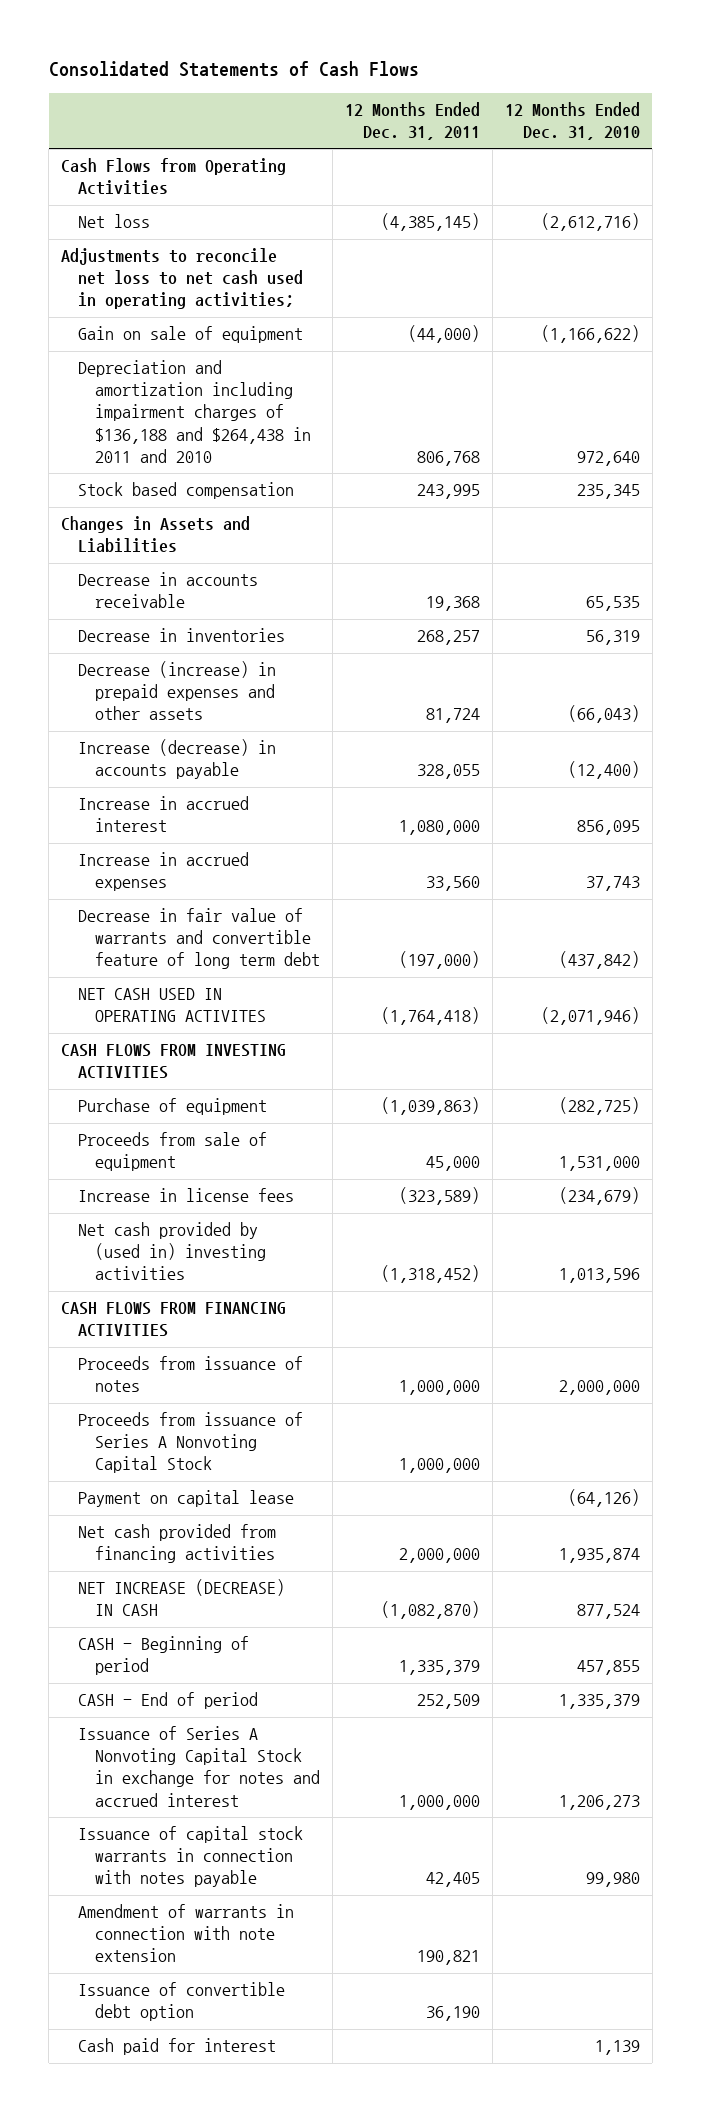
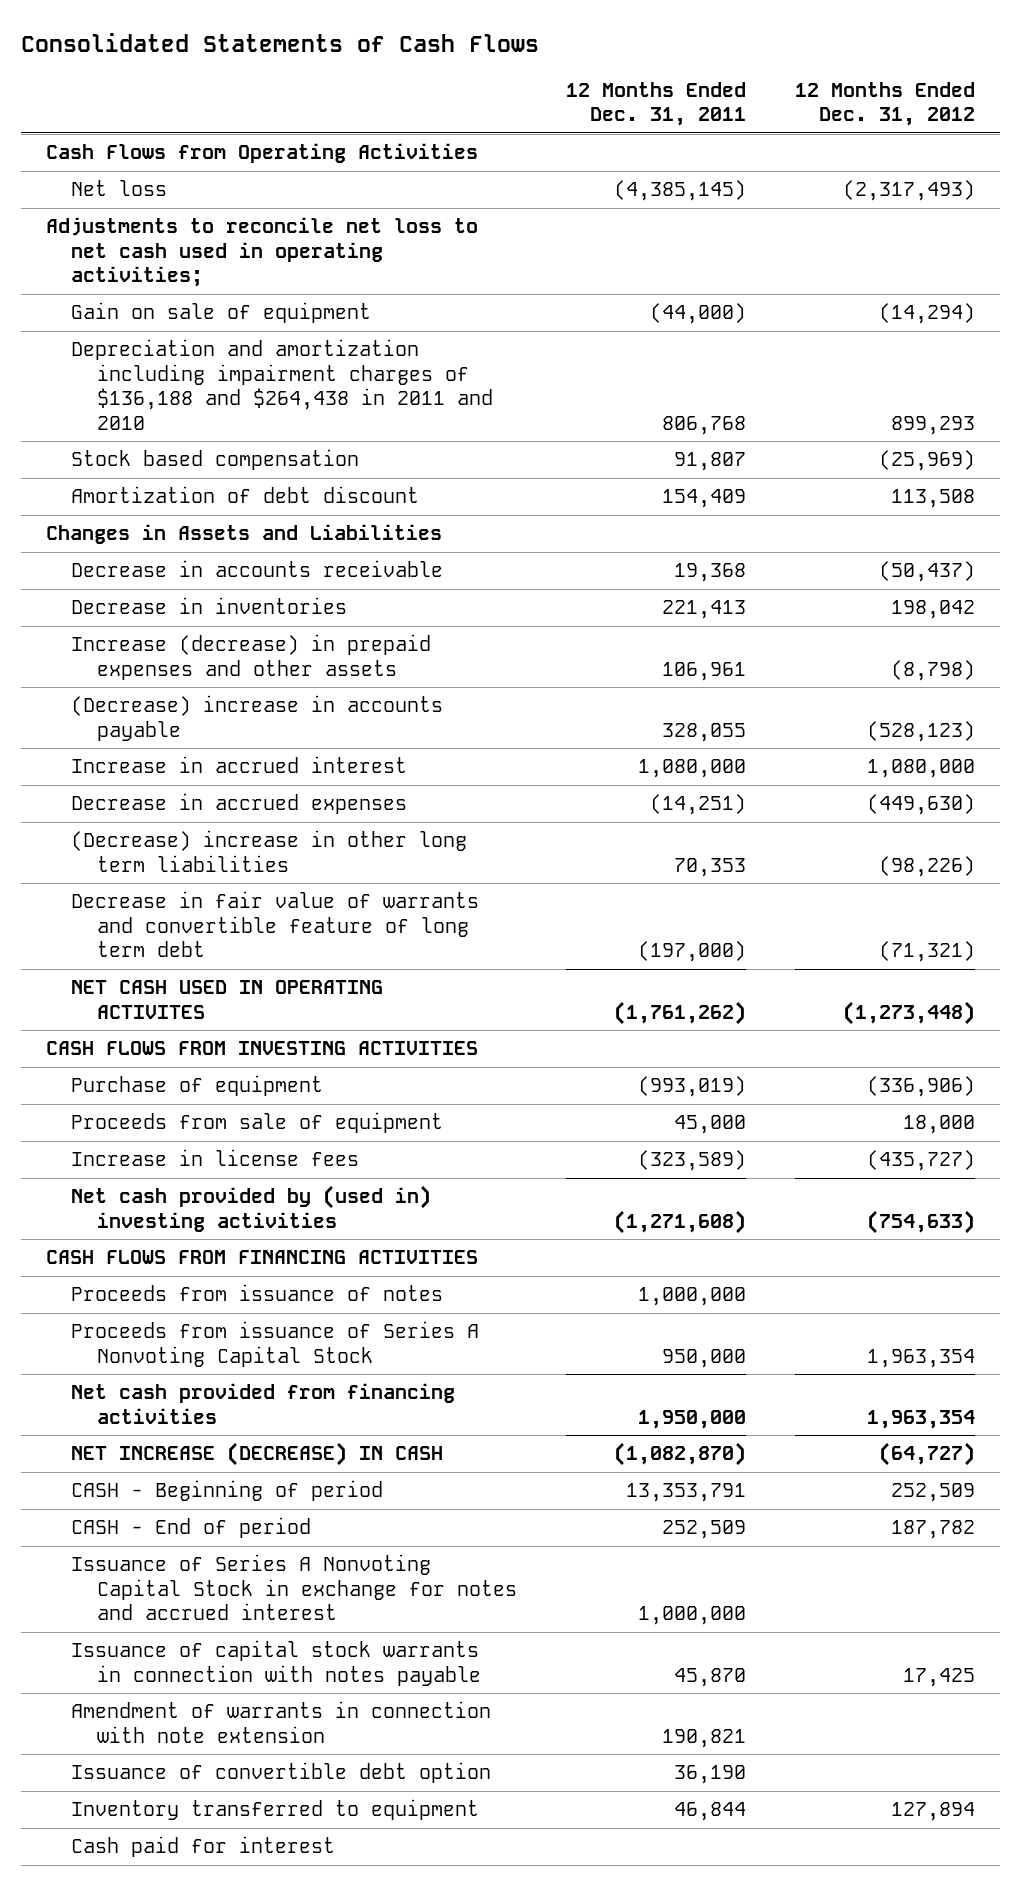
[504,102,640,141] 12 Months Ended Dec. 31, 2010 -> none
none -> [795,81,976,127] 12 Months Ended Dec. 31, 2012
[416,484,480,500] 243,995 -> [674,452,747,472] 91,807
none -> [71,486,420,504] Amortization of debt discount
[416,630,480,646] 268,257 -> [662,600,747,620] 221,413
[77,661,276,721] Decrease (increase) in prepaid expenses and other assets -> [71,634,432,680] Increase (decrease) in prepaid expenses and other assets
[425,708,480,724] 81,724 -> [662,661,747,681] 106,961
[77,739,276,780] Increase (decrease) in accounts payable -> [71,695,444,741] (Decrease) increase in accounts payable
[77,852,249,892] Increase in accrued expenses -> [71,793,408,815] Decrease in accrued expenses
[425,876,480,892] 33,560 -> [650,794,747,816] (14,251)
none -> [71,830,468,872] (Decrease) increase in other long term liabilities
[380,1007,480,1026] (1,764,418) -> [614,1000,747,1025] (1,761,262)
[380,1097,480,1116] (1,039,863) -> [638,1076,747,1098] (993,019)
[380,1265,480,1284] (1,318,452) -> [614,1209,747,1234] (1,271,608)
[77,1490,294,1508] Payment on capital lease -> none
[398,1458,480,1474] 1,000,000 -> [662,1348,747,1368] 950,000
[398,1548,480,1564] 2,000,000 -> [638,1409,747,1429] 1,950,000
[398,1660,480,1676] 1,335,379 -> [626,1483,747,1503] 13,353,791
[425,1872,480,1888] 42,405 -> [674,1667,747,1687] 45,870
none -> [71,1799,480,1821] Inventory transferred to equipment

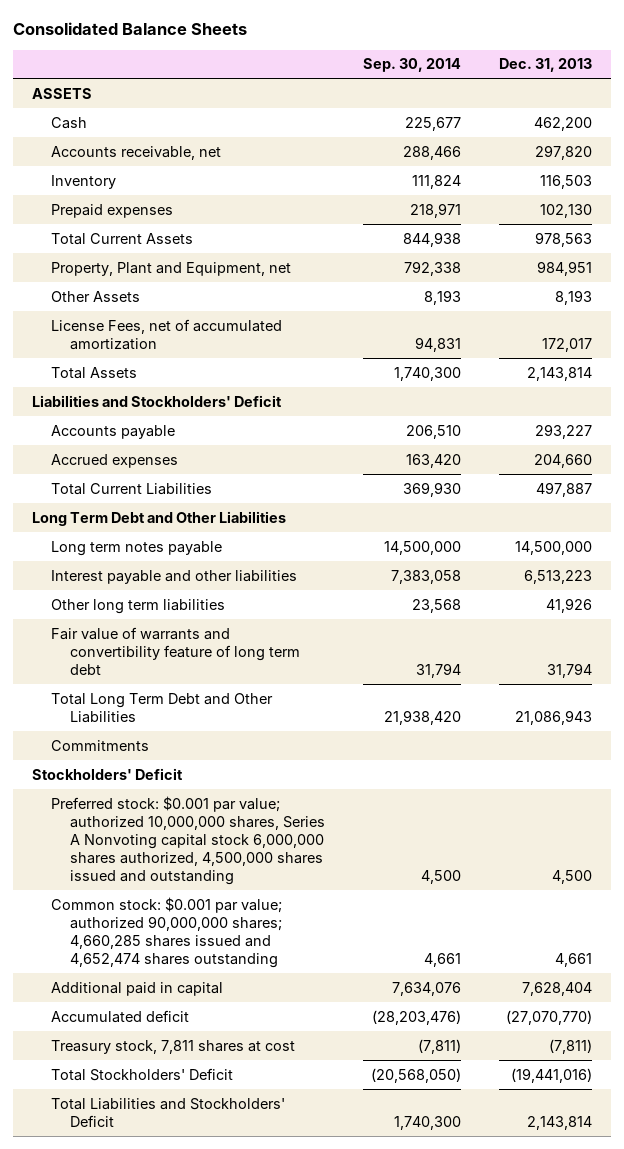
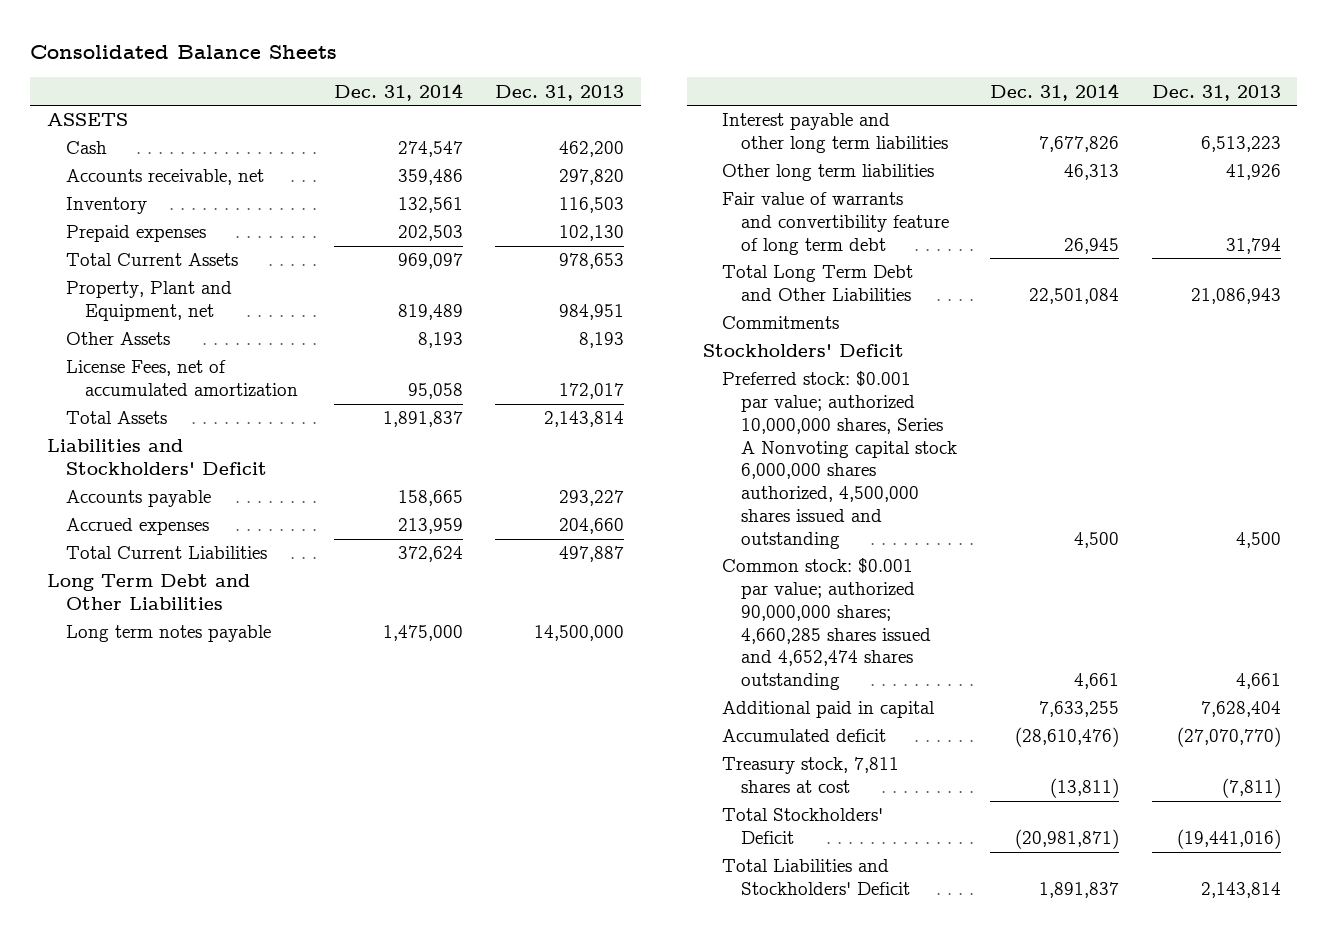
[362,58,461,73] Sep. 30, 2014 -> none
none -> [333,82,463,101] Dec. 31, 2014
[535,231,593,247] 978,563 -> [559,253,625,270] 978,653
[50,569,297,584] Interest payable and other liabilities -> [722,113,949,154] Interest payable and other long term liabilities

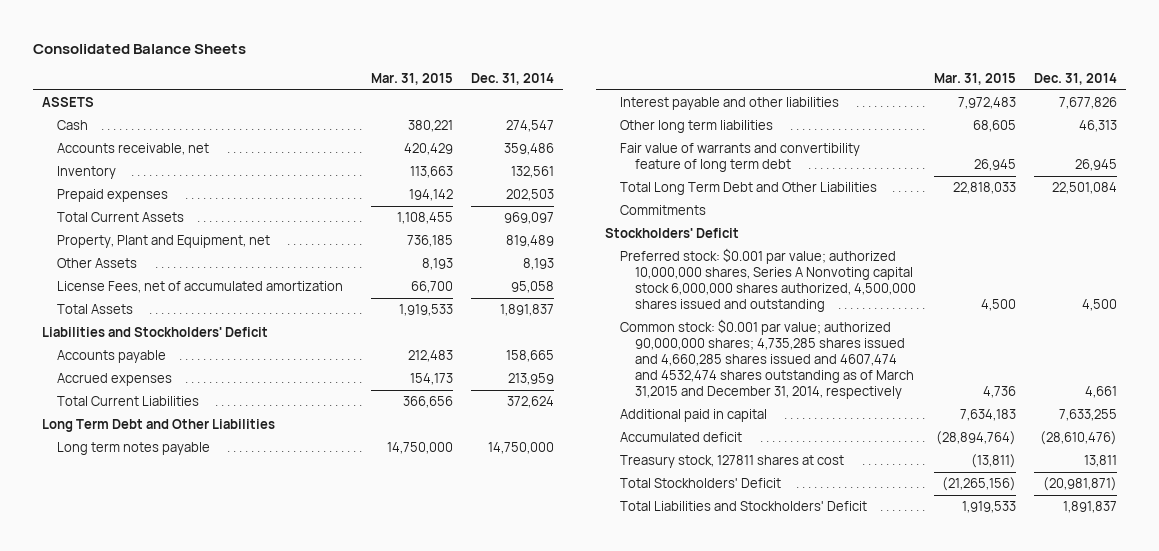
[495,84,625,101] Dec. 31, 2013 -> none
none -> [370,72,453,85] Mar. 31, 2015
[382,625,463,642] 1,475,000 -> [488,442,555,455] 14,750,000
[722,113,949,154] Interest payable and other long term liabilities -> [620,97,840,111] Interest payable and other liabilities
[722,558,932,691] Common stock: $0.001 par value; authorized 90,000,000 shares; 4,660,285 shares issued and 4,652,474 shares outstanding -> [620,319,914,399] Common stock: $0.001 par value; authorized 90,000,000 shares; 4,735,285 shares issued and 4,660,285 shares issued and 4607,474 and 4532,474 shares outstanding as of March 31,2015 and December 31, 2014, respectively
[722,757,900,794] Treasury stock, 7,811 shares at cost -> [620,455,845,469] Treasury stock, 127811 shares at cost
[1050,778,1120,799] (13,811) -> [1084,455,1118,468] 13,811

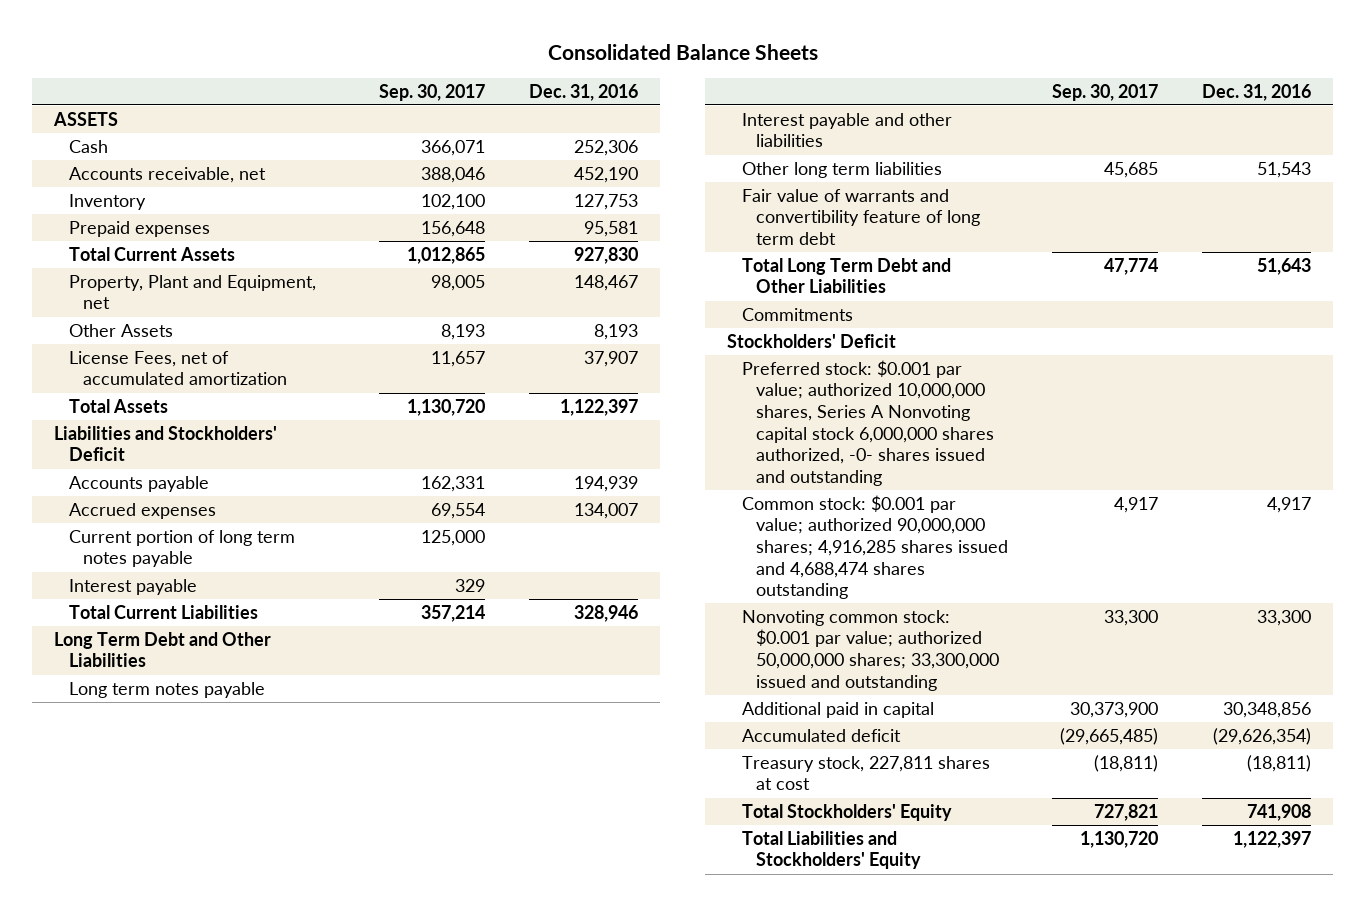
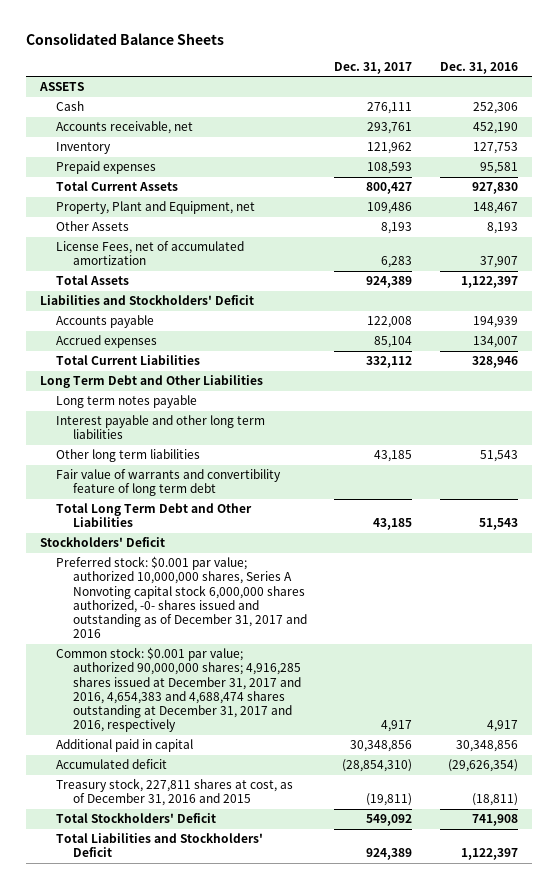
[379,83,486,101] Sep. 30, 2017 -> none
none -> [334,62,413,75] Dec. 31, 2017
[68,529,295,568] Current portion of long term notes payable -> none
[68,578,197,595] Interest payable -> none
[741,112,952,148] Interest payable and other liabilities -> [56,415,266,440] Interest payable and other long term liabilities
[741,307,853,321] Commitments -> none
[1257,257,1312,275] 51,643 -> [478,518,518,531] 51,543
[741,609,1000,691] Nonvoting common stock: $0.001 par value; authorized 50,000,000 shares; 33,300,000 issued and outstanding -> none
[741,359,995,486] Preferred stock: $0.001 par value; authorized 10,000,000 shares, Series A Nonvoting capital stock 6,000,000 shares authorized, -0- shares issued and outstanding -> [56,556,307,639] Preferred stock: $0.001 par value; authorized 10,000,000 shares, Series A Nonvoting capital stock 6,000,000 shares authorized, -0- shares issued and outstanding as of December 31, 2017 and 2016
[741,494,1009,600] Common stock: $0.001 par value; authorized 90,000,000 shares; 4,916,285 shares issued and 4,688,474 shares outstanding -> [56,647,301,733] Common stock: $0.001 par value; authorized 90,000,000 shares; 4,916,285 shares issued at December 31, 2017 and 2016, 4,654,383 and 4,688,474 shares outstanding at December 31, 2017 and 2016, respectively
[741,755,990,791] Treasury stock, 227,811 shares at cost -> [56,778,294,807] Treasury stock, 227,811 shares at cost, as of December 31, 2016 and 2015
[741,803,952,821] Total Stockholders' Equity -> [56,813,217,824] Total Stockholders' Deficit
[741,830,922,870] Total Liabilities and Stockholders' Equity -> [56,833,264,858] Total Liabilities and Stockholders' Deficit

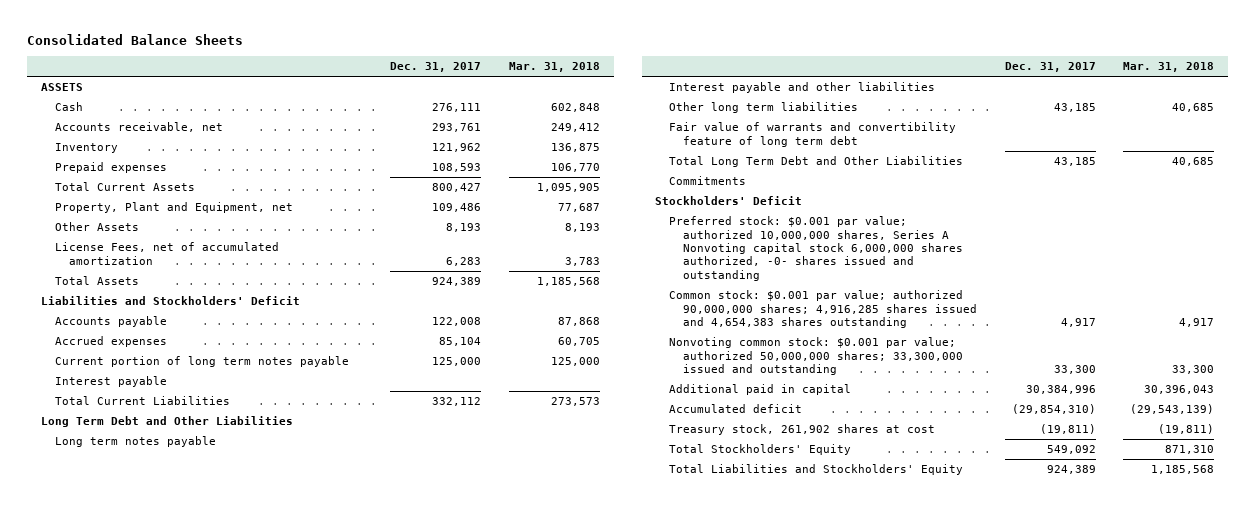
[439,62,518,75] Dec. 31, 2016 -> none
none -> [508,61,600,72] Mar. 31, 2018
none -> [54,356,349,368] Current portion of long term notes payable
none -> [54,376,167,388] Interest payable
[56,415,266,440] Interest payable and other long term liabilities -> [669,82,936,94] Interest payable and other liabilities
none -> [669,176,747,186] Commitments
[56,556,307,639] Preferred stock: $0.001 par value; authorized 10,000,000 shares, Series A Nonvoting capital stock 6,000,000 shares authorized, -0- shares issued and outstanding as of December 31, 2017 and 2016 -> [669,216,964,281] Preferred stock: $0.001 par value; authorized 10,000,000 shares, Series A Nonvoting capital stock 6,000,000 shares authorized, -0- shares issued and outstanding
[56,647,301,733] Common stock: $0.001 par value; authorized 90,000,000 shares; 4,916,285 shares issued at December 31, 2017 and 2016, 4,654,383 and 4,688,474 shares outstanding at December 31, 2017 and 2016, respectively -> [669,290,978,328] Common stock: $0.001 par value; authorized 90,000,000 shares; 4,916,285 shares issued and 4,654,383 shares outstanding
none -> [669,337,964,375] Nonvoting common stock: $0.001 par value; authorized 50,000,000 shares; 33,300,000 issued and outstanding
[350,740,413,753] 30,348,856 -> [1025,385,1096,395] 30,384,996
[342,759,413,773] (28,854,310) -> [1011,404,1096,415] (29,854,310)
[56,778,294,807] Treasury stock, 227,811 shares at cost, as of December 31, 2016 and 2015 -> [669,424,936,436] Treasury stock, 261,902 shares at cost
[56,813,217,824] Total Stockholders' Deficit -> [669,444,852,456] Total Stockholders' Equity
[56,833,264,858] Total Liabilities and Stockholders' Deficit -> [669,464,964,476] Total Liabilities and Stockholders' Equity

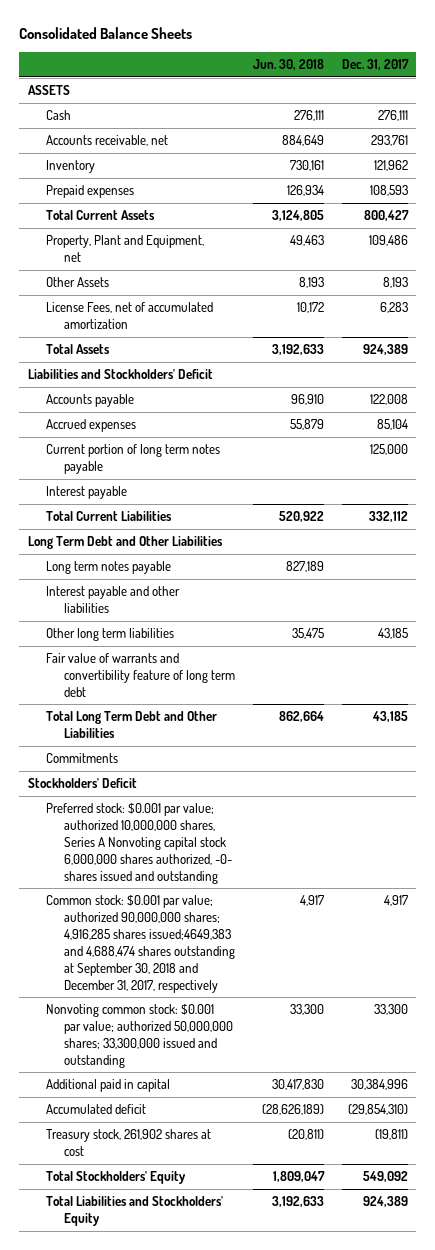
[508,61,600,72] Mar. 31, 2018 -> none
none -> [252,59,324,71] Jun. 30, 2018
[669,290,978,328] Common stock: $0.001 par value; authorized 90,000,000 shares; 4,916,285 shares issued and 4,654,383 shares outstanding -> [45,895,235,993] Common stock: $0.001 par value; authorized 90,000,000 shares; 4,916,285 shares issued;4649,383 and 4,688,474 shares outstanding at September 30, 2018 and December 31, 2017, respectively

